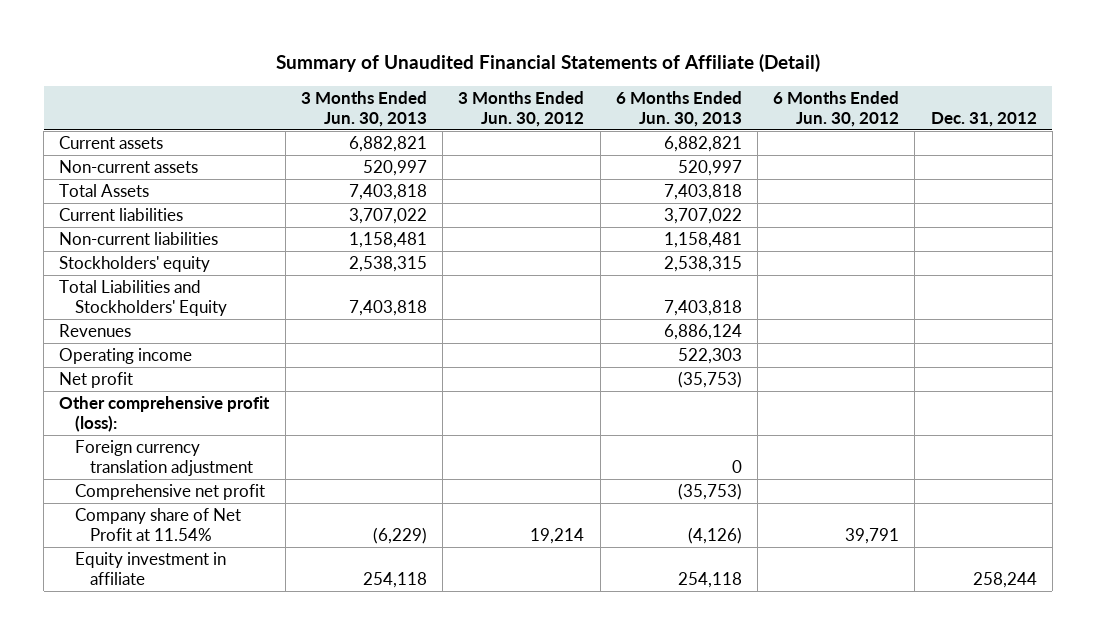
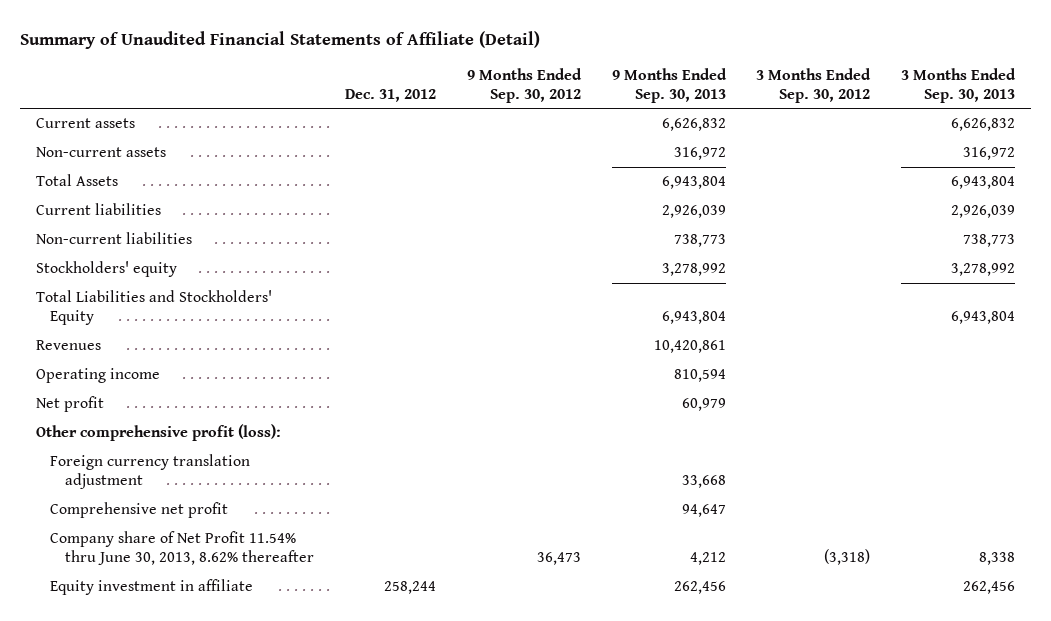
[300,90,427,127] 3 Months Ended Jun. 30, 2013 -> none
[458,90,585,127] 3 Months Ended Jun. 30, 2012 -> none
[615,90,742,127] 6 Months Ended Jun. 30, 2013 -> none
[773,90,900,127] 6 Months Ended Jun. 30, 2012 -> none
none -> [466,68,582,103] 9 Months Ended Sep. 30, 2012
none -> [611,68,727,103] 9 Months Ended Sep. 30, 2013
none -> [756,68,872,103] 3 Months Ended Sep. 30, 2012
none -> [901,68,1017,103] 3 Months Ended Sep. 30, 2013
[74,508,241,541] Company share of Net Profit at 11.54% -> [50,531,315,566] Company share of Net Profit 11.54% thru June 30, 2013, 8.62% thereafter

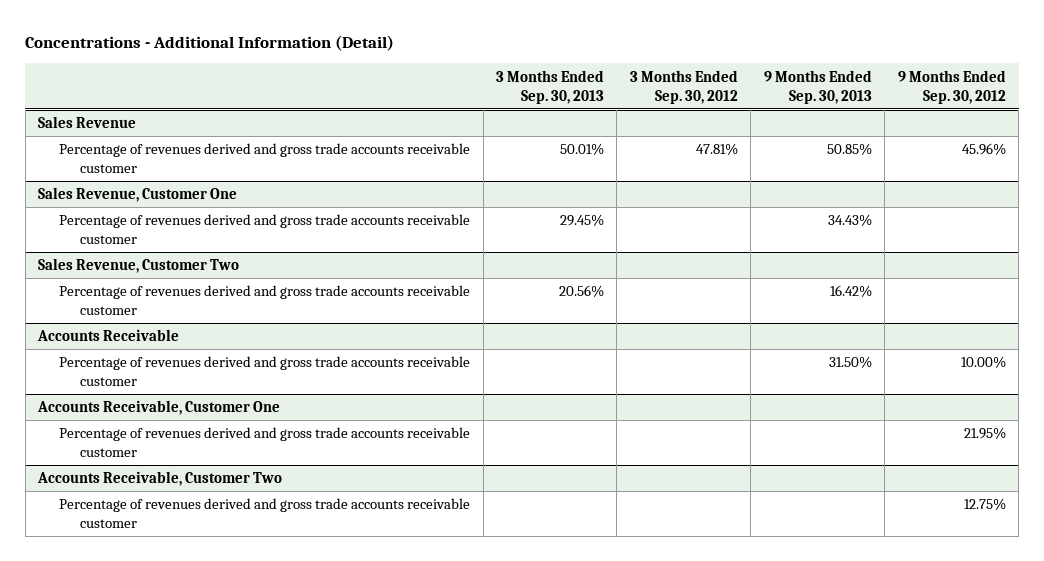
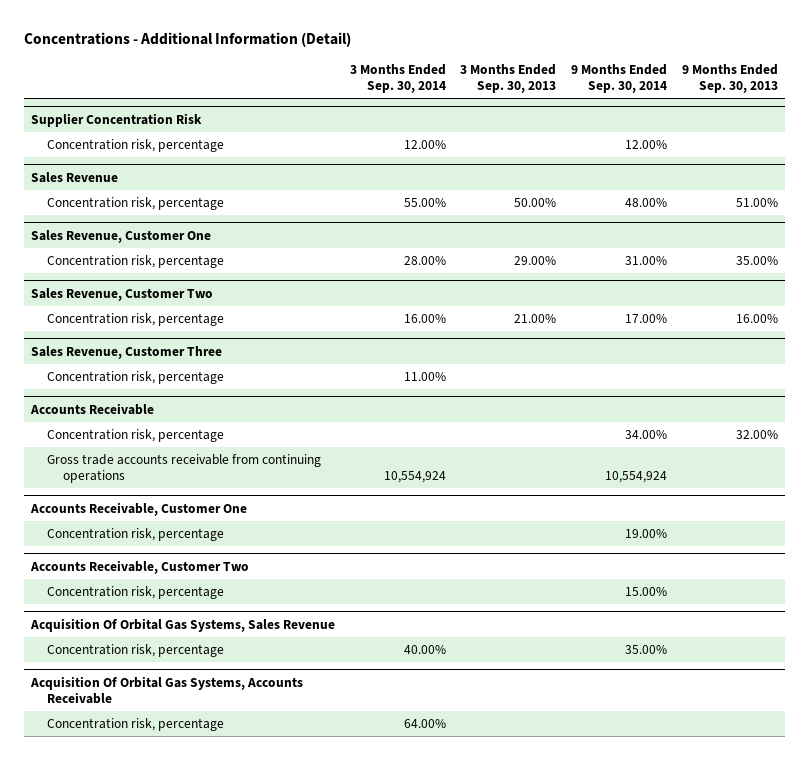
[629,69,738,104] 3 Months Ended Sep. 30, 2012 -> none
[897,69,1006,104] 9 Months Ended Sep. 30, 2012 -> none
none -> [349,64,446,94] 3 Months Ended Sep. 30, 2014
none -> [570,64,667,94] 9 Months Ended Sep. 30, 2014
none -> [30,112,202,127] Supplier Concentration Risk
none -> [46,138,224,152] Concentration risk, percentage
[59,143,471,174] Percentage of revenues derived and gross trade accounts receivable customer -> none
none -> [46,196,224,210] Concentration risk, percentage
[59,214,471,245] Percentage of revenues derived and gross trade accounts receivable customer -> none
none -> [46,254,224,268] Concentration risk, percentage
[59,285,471,316] Percentage of revenues derived and gross trade accounts receivable customer -> none
none -> [46,312,224,326] Concentration risk, percentage
none -> [30,345,222,359] Sales Revenue, Customer Three
none -> [46,370,224,384] Concentration risk, percentage
[59,356,471,387] Percentage of revenues derived and gross trade accounts receivable customer -> none
none -> [46,428,224,442] Concentration risk, percentage
none -> [46,453,321,483] Gross trade accounts receivable from continuing operations
[59,427,471,458] Percentage of revenues derived and gross trade accounts receivable customer -> [46,527,224,541] Concentration risk, percentage
[59,498,471,529] Percentage of revenues derived and gross trade accounts receivable customer -> [46,585,224,599] Concentration risk, percentage
none -> [29,617,335,632] Acquisition Of Orbital Gas Systems, Sales Revenue
none -> [46,643,224,657] Concentration risk, percentage
none -> [29,675,303,704] Acquisition Of Orbital Gas Systems, Accounts Receivable
none -> [46,717,224,731] Concentration risk, percentage

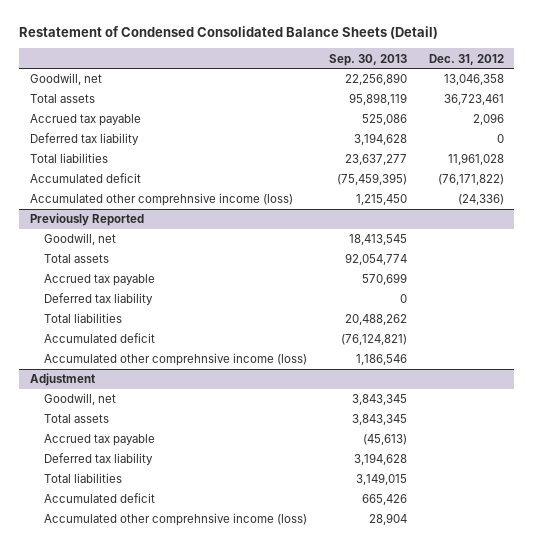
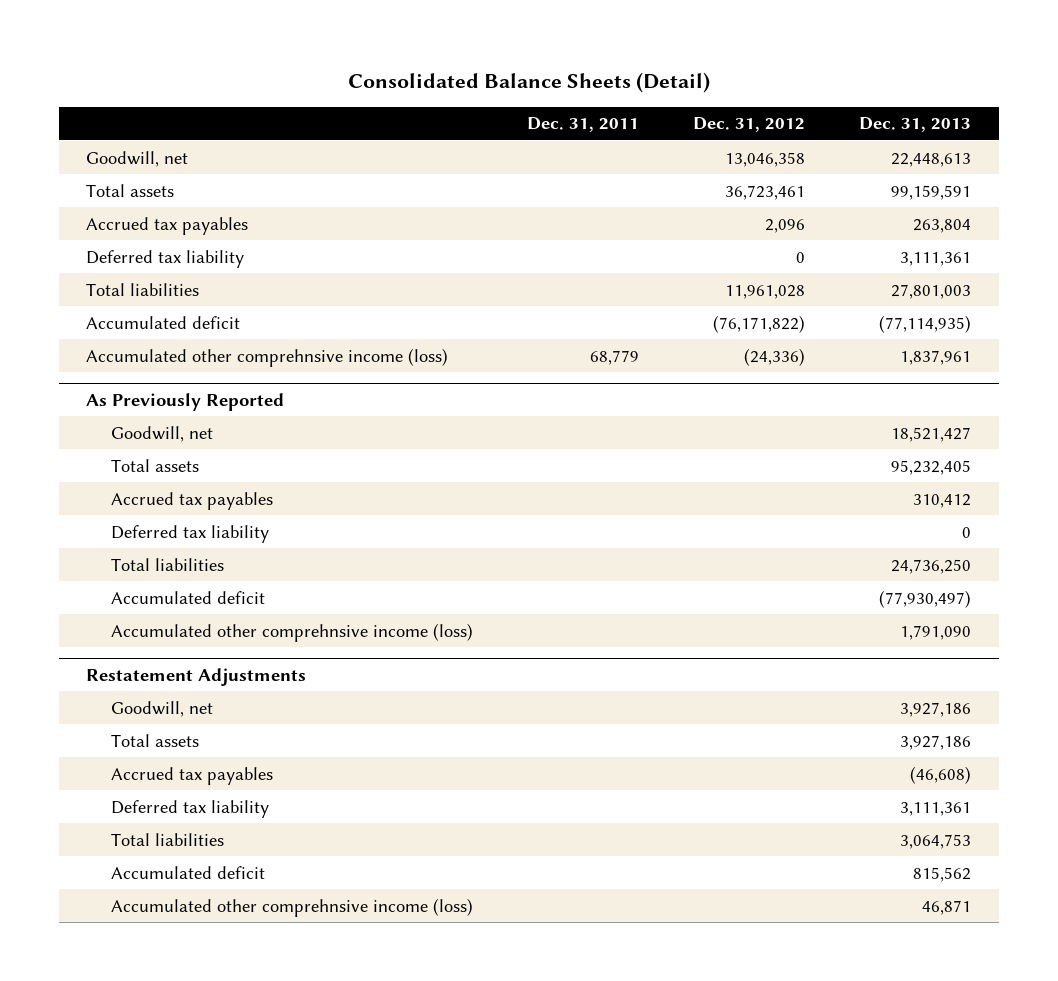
[19,26,439,40] Restatement of Condensed Consolidated Balance Sheets (Detail) -> [347,72,710,94] Consolidated Balance Sheets (Detail)
[328,53,407,66] Sep. 30, 2013 -> none
none -> [526,117,639,133] Dec. 31, 2011
none -> [859,117,972,133] Dec. 31, 2013
[30,114,142,127] Accrued tax payable -> [86,216,249,235] Accrued tax payables
[30,213,145,227] Previously Reported -> [86,392,285,411] As Previously Reported
[44,274,156,287] Accrued tax payable -> [110,491,273,510] Accrued tax payables
[30,373,96,387] Adjustment -> [86,667,307,686] Restatement Adjustments
[44,434,156,447] Accrued tax payable -> [110,766,273,785] Accrued tax payables

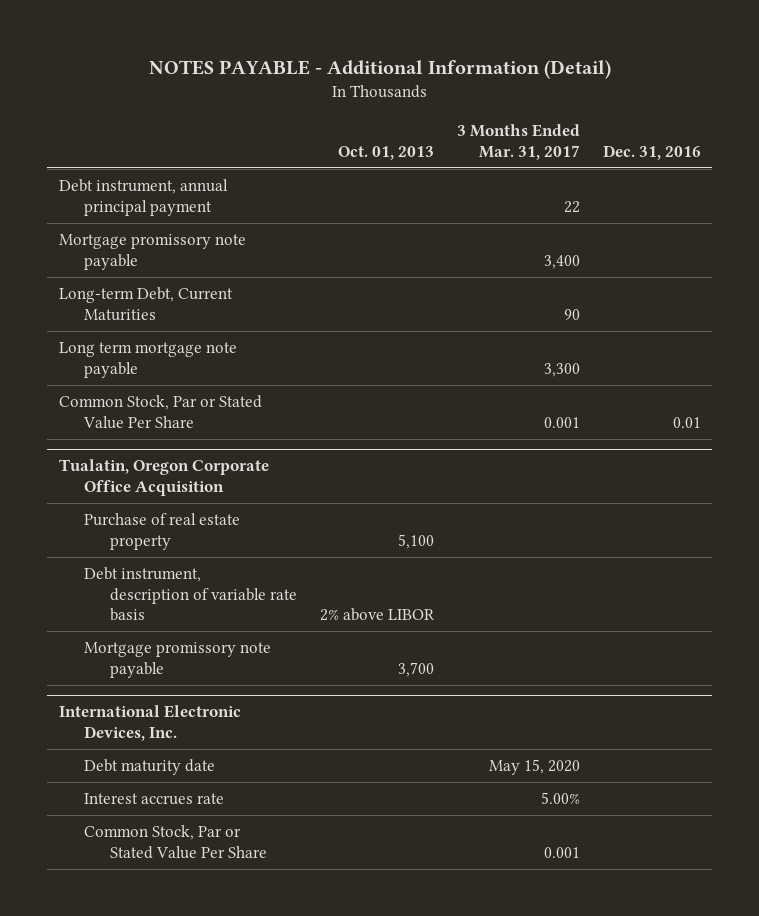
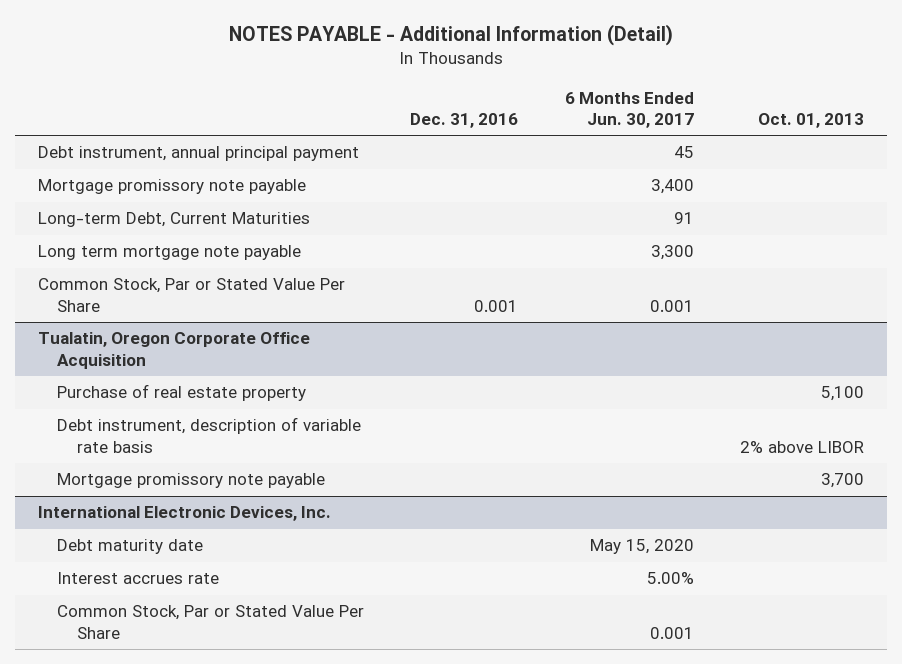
[456,124,580,160] 3 Months Ended Mar. 31, 2017 -> none
none -> [564,91,694,129] 6 Months Ended Jun. 30, 2017
[672,416,701,428] 0.01 -> [474,299,519,312] 0.001

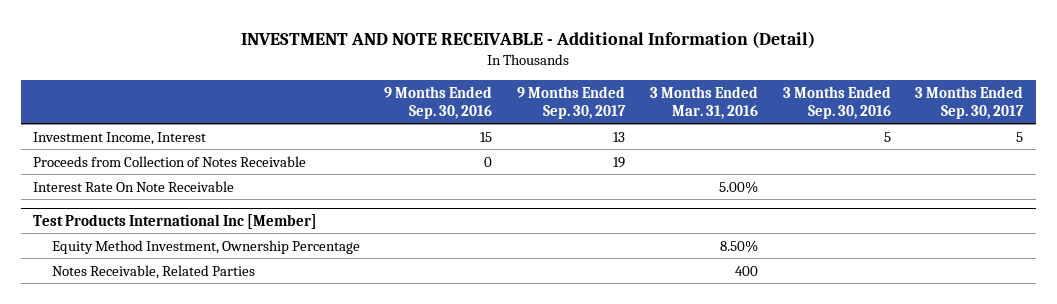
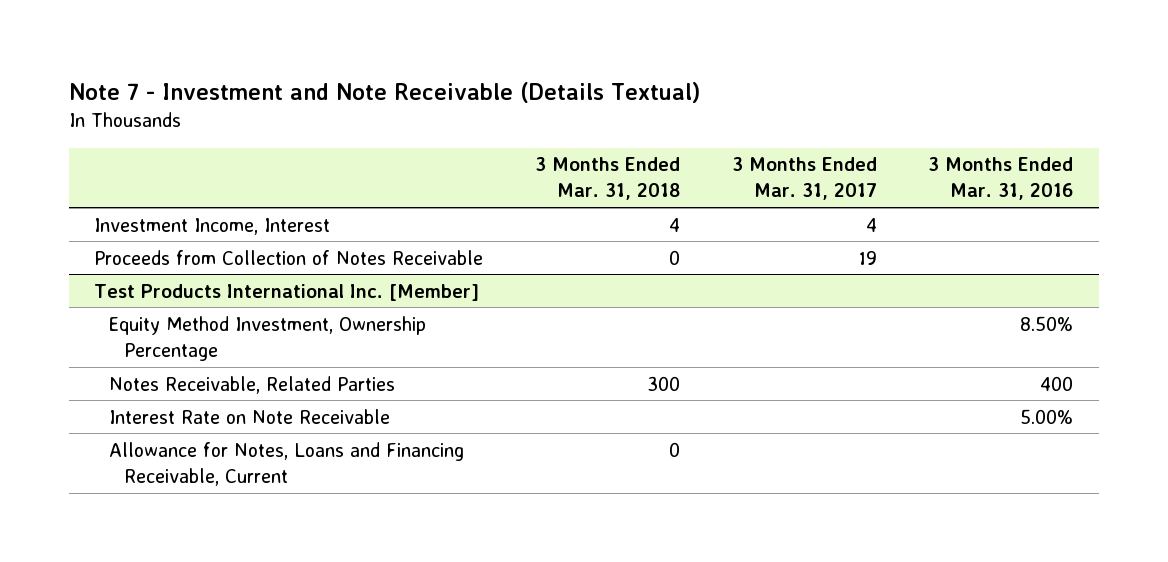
[241,30,816,48] INVESTMENT AND NOTE RECEIVABLE - Additional Information (Detail) -> [68,82,700,104] Note 7 - Investment and Note Receivable (Details Textual)
[384,85,493,119] 9 Months Ended Sep. 30, 2016 -> none
[517,85,627,119] 9 Months Ended Sep. 30, 2017 -> none
[782,85,891,119] 3 Months Ended Sep. 30, 2016 -> none
[915,85,1025,119] 3 Months Ended Sep. 30, 2017 -> none
none -> [534,157,680,201] 3 Months Ended Mar. 31, 2018
none -> [731,157,877,201] 3 Months Ended Mar. 31, 2017
[33,180,235,192] Interest Rate On Note Receivable -> none
[33,213,318,229] Test Products International Inc [Member] -> [94,283,480,301] Test Products International Inc. [Member]
none -> [109,408,391,424] Interest Rate on Note Receivable
none -> [109,441,465,486] Allowance for Notes, Loans and Financing Receivable, Current

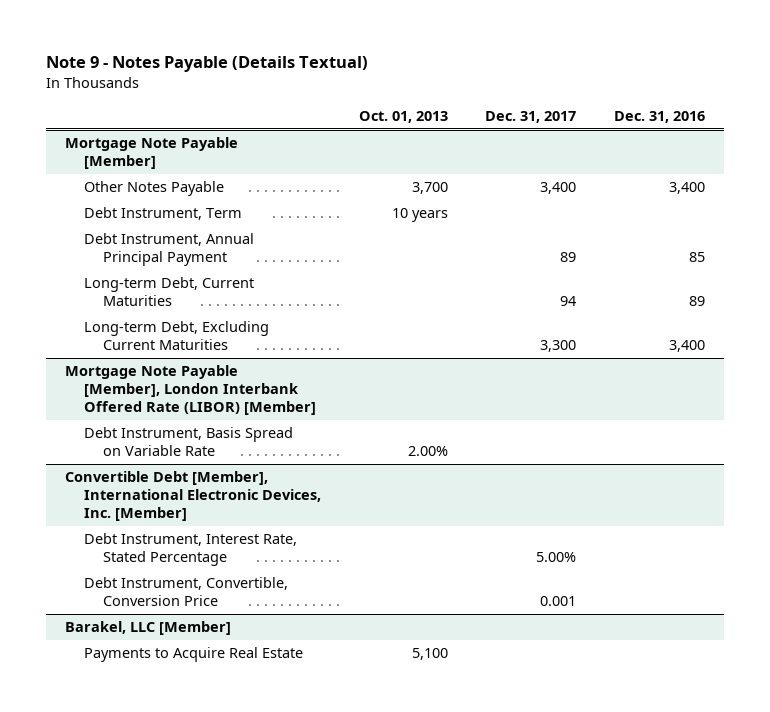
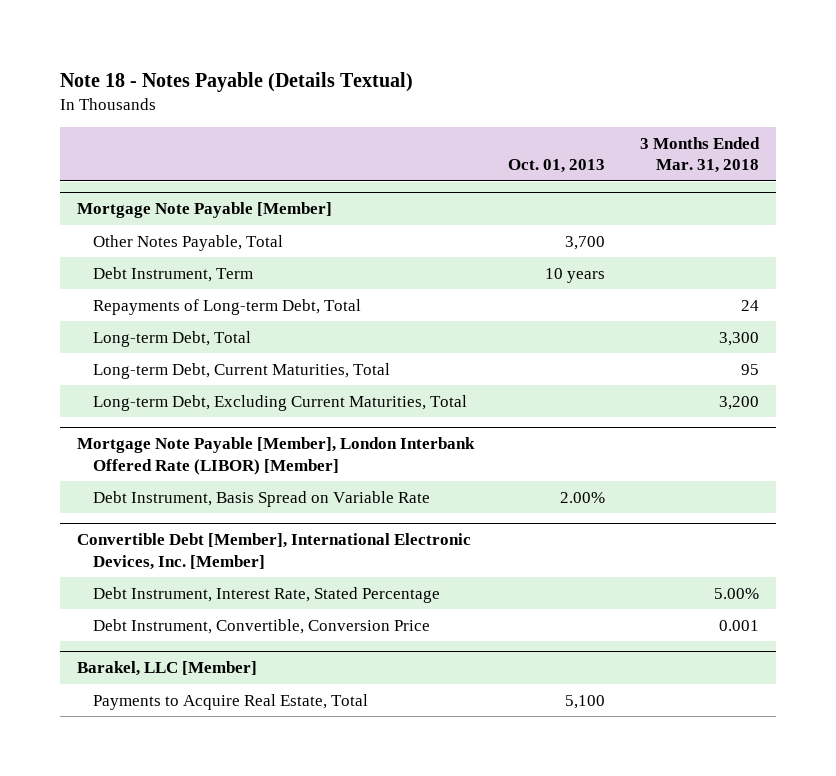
[45,56,368,73] Note 9 - Notes Payable (Details Textual) -> [59,71,413,92] Note 18 - Notes Payable (Details Textual)
[485,110,577,123] Dec. 31, 2017 -> none
[614,110,706,123] Dec. 31, 2016 -> none
none -> [639,136,760,174] 3 Months Ended Mar. 31, 2018
[83,181,224,197] Other Notes Payable -> [92,234,283,251] Other Notes Payable, Total
[83,233,254,267] Debt Instrument, Annual Principal Payment -> none
none -> [92,298,361,315] Repayments of Long-term Debt, Total
none -> [92,330,251,347] Long-term Debt, Total
[83,277,254,307] Long-term Debt, Current Maturities -> [92,362,390,379] Long-term Debt, Current Maturities, Total
[83,321,269,351] Long-term Debt, Excluding Current Maturities -> [92,394,467,411] Long-term Debt, Excluding Current Maturities, Total
[83,647,303,663] Payments to Acquire Real Estate -> [92,693,368,710] Payments to Acquire Real Estate, Total

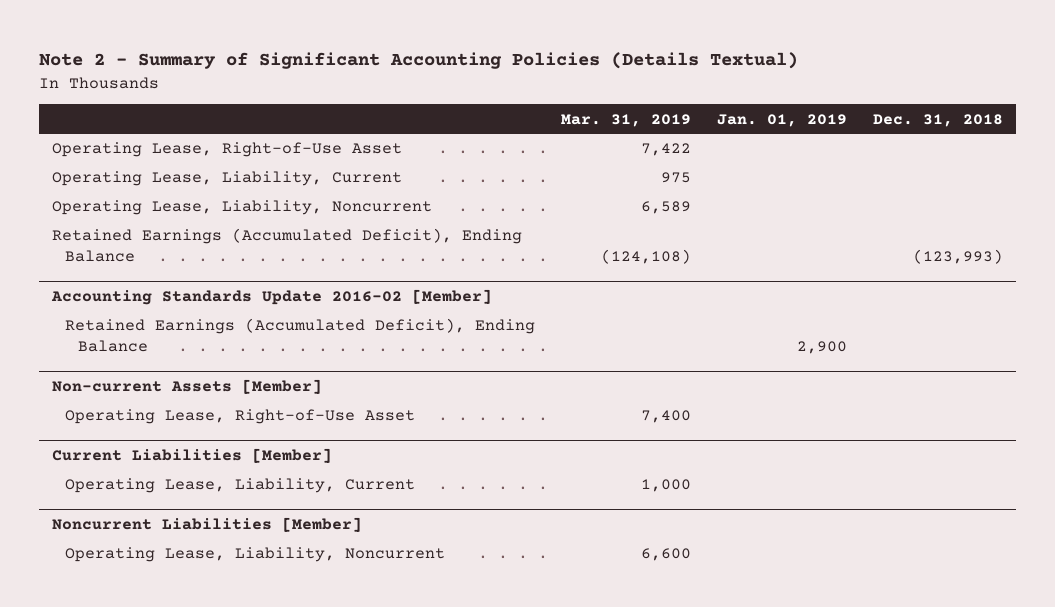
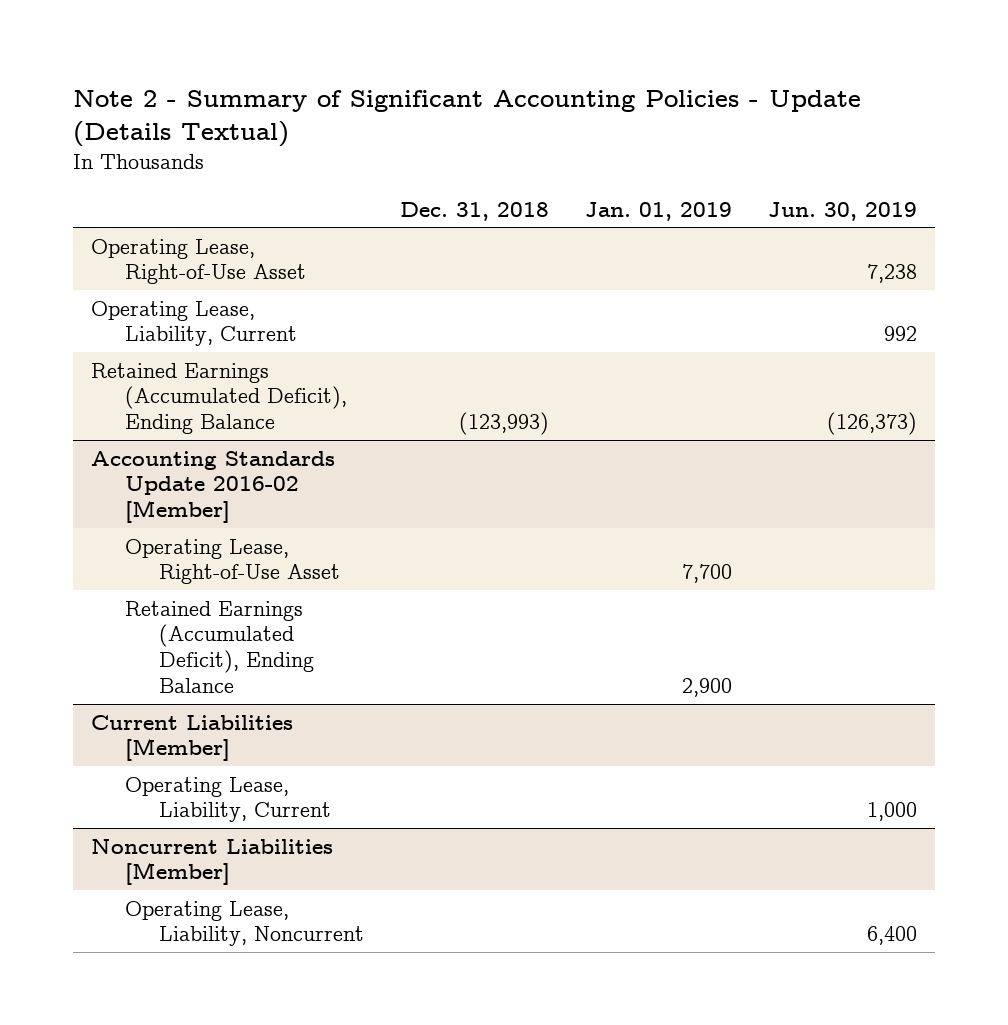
[39,52,799,70] Note 2 - Summary of Significant Accounting Policies (Details Textual) -> [73,89,862,148] Note 2 - Summary of Significant Accounting Policies - Update (Details Textual)
[561,113,692,127] Mar. 31, 2019 -> none
none -> [768,201,918,221] Jun. 30, 2019
[52,200,433,216] Operating Lease, Liability, Noncurrent -> none
none -> [125,538,341,585] Operating Lease, Right-of-Use Asset
[52,378,323,394] Non-current Assets [Member] -> none
[65,409,416,425] Operating Lease, Right-of-Use Asset -> none

